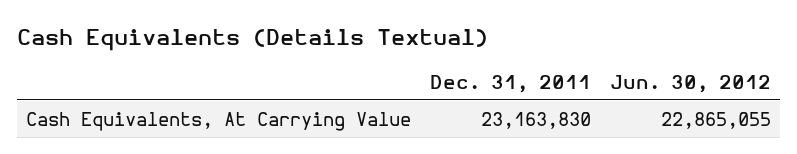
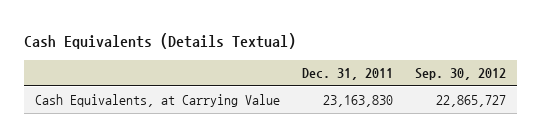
[609,74,771,93] Jun. 30, 2012 -> none
none -> [415,68,507,81] Sep. 30, 2012
[26,112,412,132] Cash Equivalents, At Carrying Value -> [35,94,281,108] Cash Equivalents, at Carrying Value

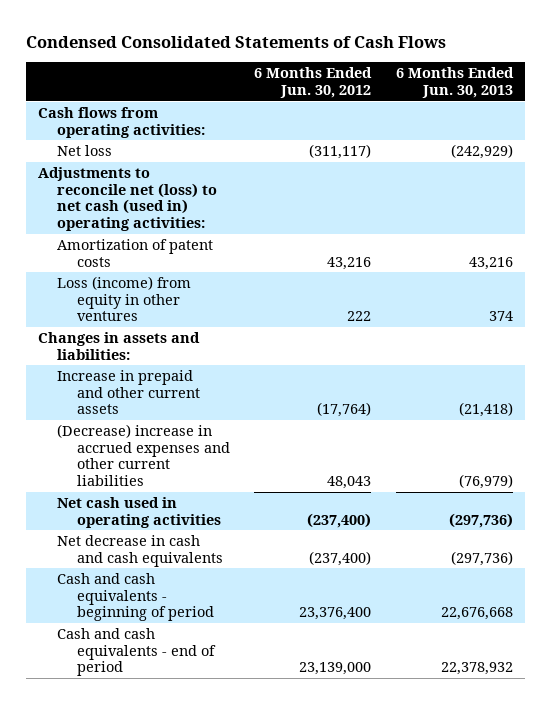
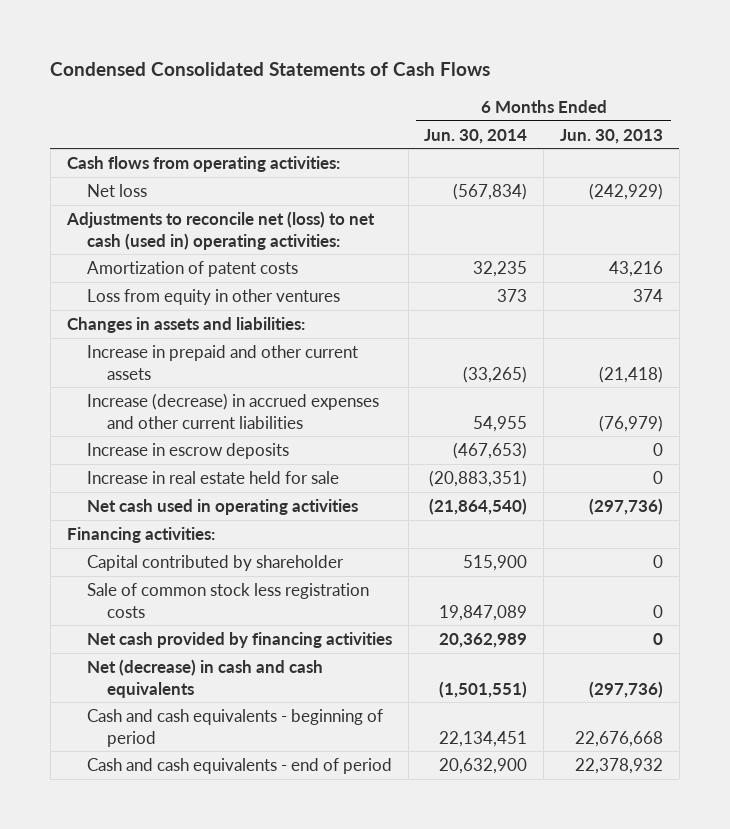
[254,67,373,98] 6 Months Ended Jun. 30, 2012 -> none
none -> [424,128,528,144] Jun. 30, 2014
[57,275,192,322] Loss (income) from equity in other ventures -> [86,288,340,305] Loss from equity in other ventures
[57,423,231,486] (Decrease) increase in accrued expenses and other current liabilities -> [86,392,379,429] Increase (decrease) in accrued expenses and other current liabilities
none -> [86,442,289,459] Increase in escrow deposits
none -> [86,470,339,484] Increase in real estate held for sale
none -> [66,526,215,543] Financing activities:
none -> [86,554,344,571] Capital contributed by shareholder
none -> [86,582,369,618] Sale of common stock less registration costs
none -> [86,631,392,648] Net cash provided by financing activities
[57,534,224,567] Net decrease in cash and cash equivalents -> [86,658,323,698] Net (decrease) in cash and cash equivalents

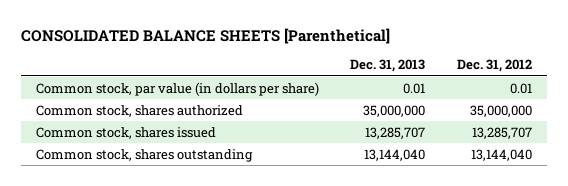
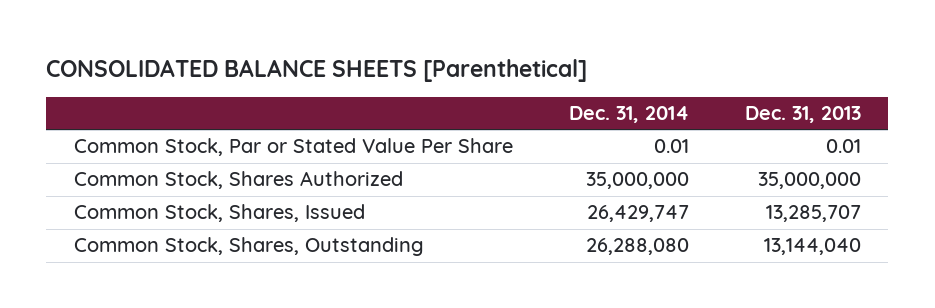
[456,59,532,73] Dec. 31, 2012 -> none
none -> [568,105,689,123] Dec. 31, 2014
[36,81,320,96] Common stock, par value (in dollars per share) -> [74,138,514,157] Common Stock, Par or Stated Value Per Share
[36,104,244,117] Common stock, shares authorized -> [74,171,404,190] Common Stock, Shares Authorized
[36,126,217,139] Common stock, shares issued -> [74,204,366,223] Common Stock, Shares, Issued
[36,148,254,162] Common stock, shares outstanding -> [74,237,425,257] Common Stock, Shares, Outstanding

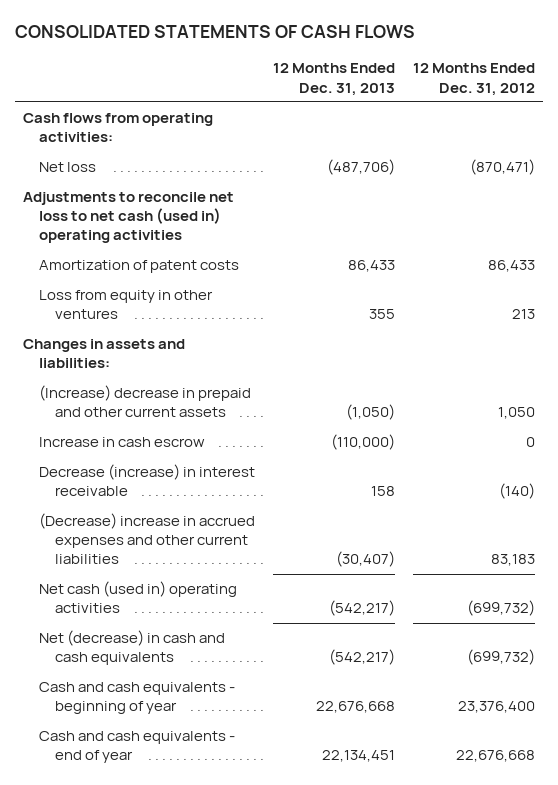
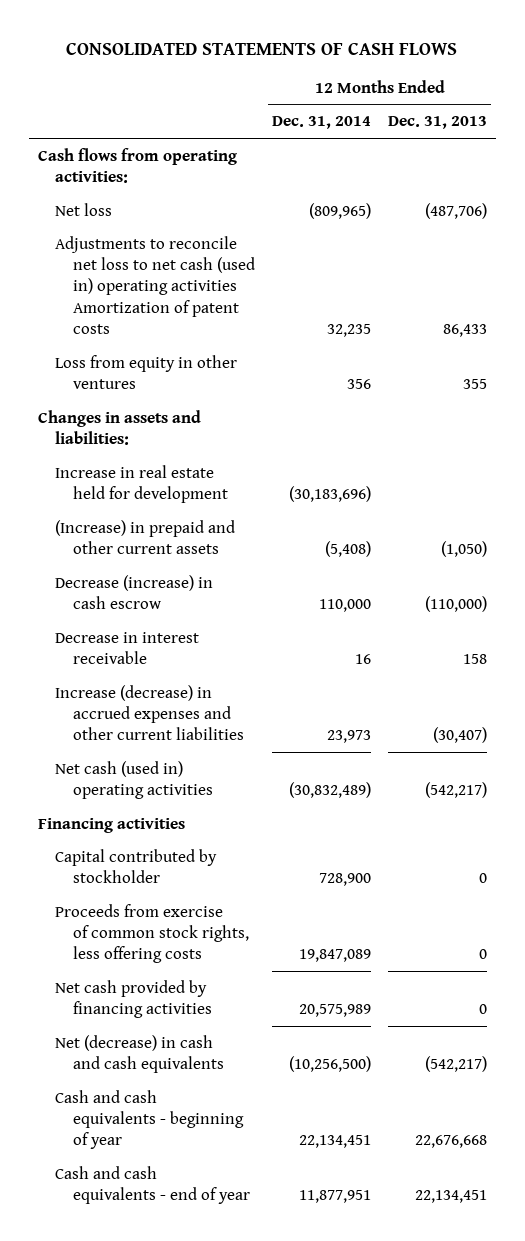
[412,63,535,96] 12 Months Ended Dec. 31, 2012 -> none
none -> [271,116,371,130] Dec. 31, 2014
[23,192,235,244] Adjustments to reconcile net loss to net cash (used in) operating activities -> none
[39,260,240,274] Amortization of patent costs -> [55,235,255,335] Adjustments to reconcile net loss to net cash (used in) operating activities Amortization of patent costs
none -> [55,464,228,504] Increase in real estate held for development
[39,385,252,418] (Increase) decrease in prepaid and other current assets -> [55,519,236,555] (Increase) in prepaid and other current assets
[39,437,206,448] Increase in cash escrow -> [55,574,214,610] Decrease (increase) in cash escrow
[39,464,256,497] Decrease (increase) in interest receivable -> [55,631,200,665] Decrease in interest receivable
[39,513,256,565] (Decrease) increase in accrued expenses and other current liabilities -> [55,684,244,741] Increase (decrease) in accrued expenses and other current liabilities
none -> [37,817,185,833] Financing activities
none -> [55,848,218,884] Capital contributed by stockholder
none -> [55,903,249,964] Proceeds from exercise of common stock rights, less offering costs
none -> [55,979,212,1019] Net cash provided by financing activities

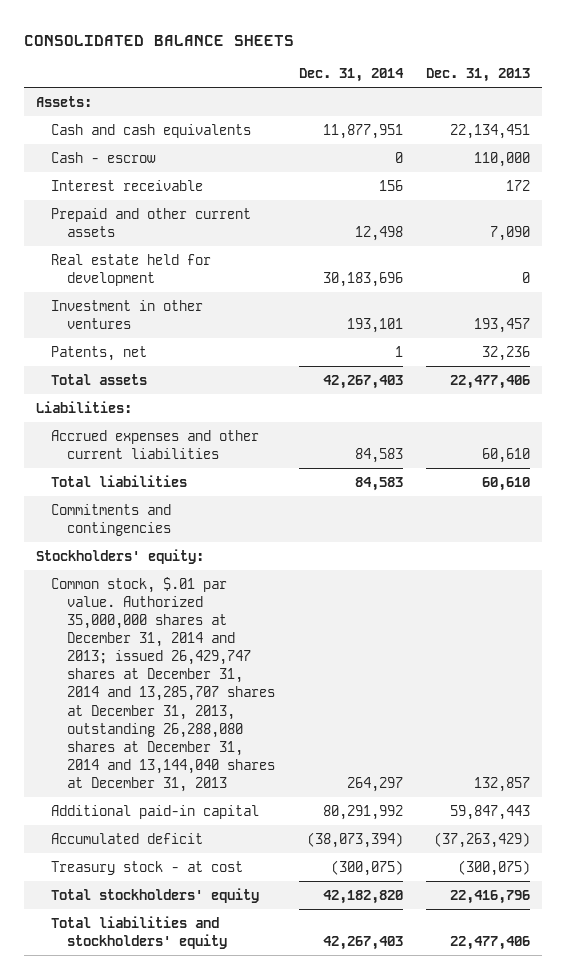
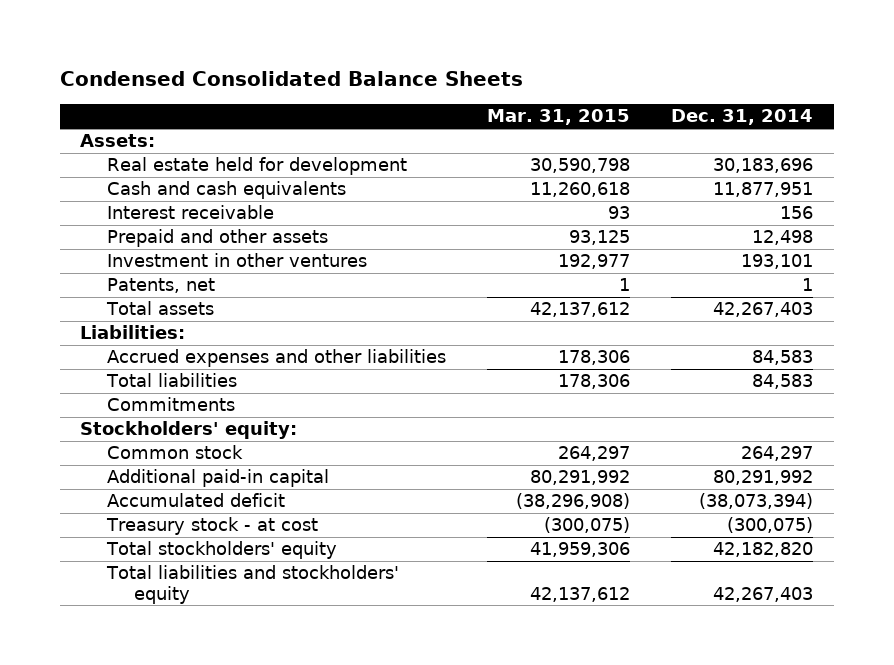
[23,34,294,46] CONSOLIDATED BALANCE SHEETS -> [59,71,523,87] Condensed Consolidated Balance Sheets
[426,68,531,83] Dec. 31, 2013 -> none
none -> [487,109,631,126] Mar. 31, 2015
[51,253,212,286] Real estate held for development -> [106,157,407,176] Real estate held for development
[51,151,157,163] Cash - escrow -> none
[51,207,252,237] Prepaid and other current assets -> [106,229,328,248] Prepaid and other assets
[51,429,260,459] Accrued expenses and other current liabilities -> [106,349,446,368] Accrued expenses and other liabilities
[51,503,172,536] Commitments and contingencies -> [106,397,235,412] Commitments
[51,576,276,793] Common stock, $.01 par value. Authorized 35,000,000 shares at December 31, 2014 and 2013; issued 26,429,747 shares at December 31, 2014 and 13,285,707 shares at December 31, 2013, outstanding 26,288,080 shares at December 31, 2014 and 13,144,040 shares at December 31, 2013 -> [106,445,243,460] Common stock

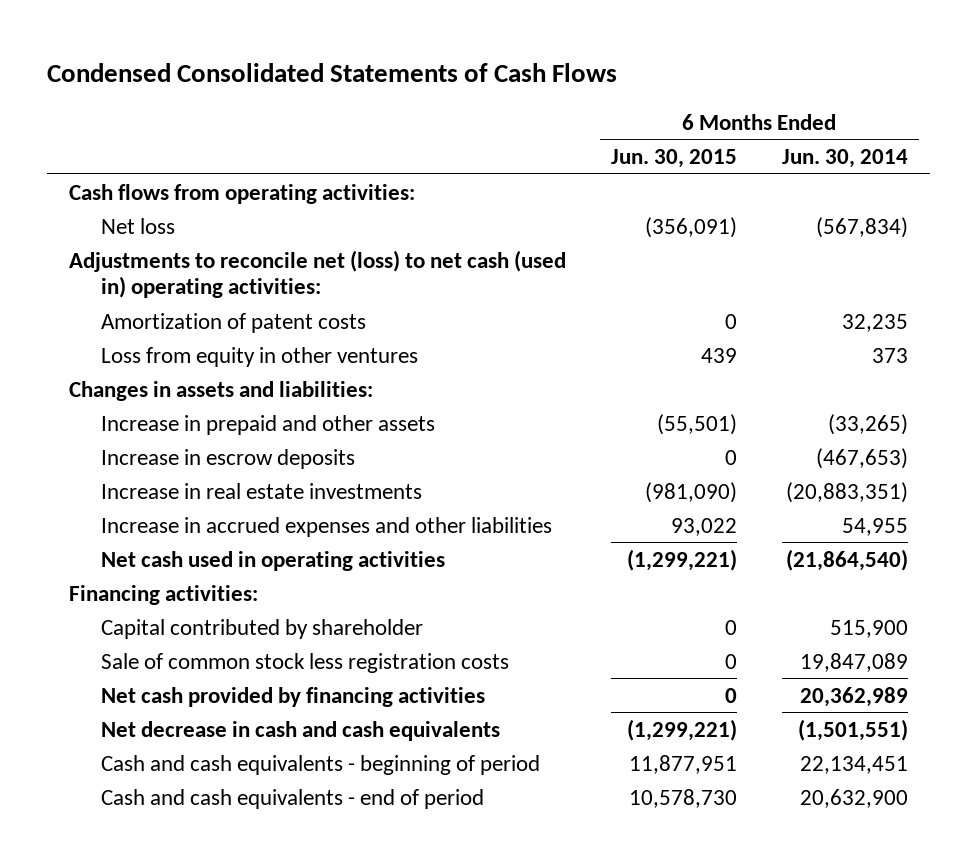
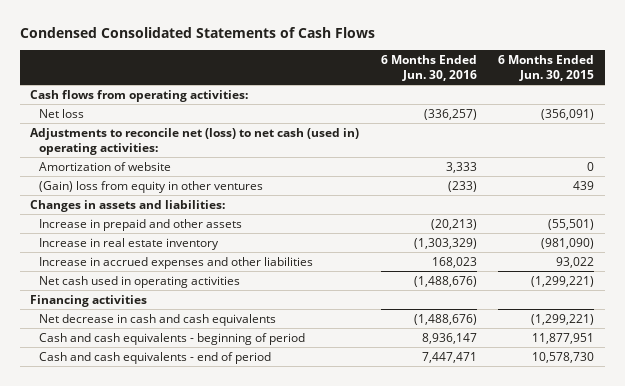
[781,149,908,169] Jun. 30, 2014 -> none
none -> [380,55,477,82] 6 Months Ended Jun. 30, 2016
[100,312,366,333] Amortization of patent costs -> [39,161,172,171] Amortization of website
[100,346,418,367] Loss from equity in other ventures -> [39,180,264,193] (Gain) loss from equity in other ventures
[100,448,355,469] Increase in escrow deposits -> none
[100,482,422,499] Increase in real estate investments -> [39,237,220,250] Increase in real estate inventory
[100,618,423,639] Capital contributed by shareholder -> none
[100,652,509,673] Sale of common stock less registration costs -> none
[100,686,485,707] Net cash provided by financing activities -> none
[69,584,259,605] Financing activities: -> [30,294,148,307] Financing activities

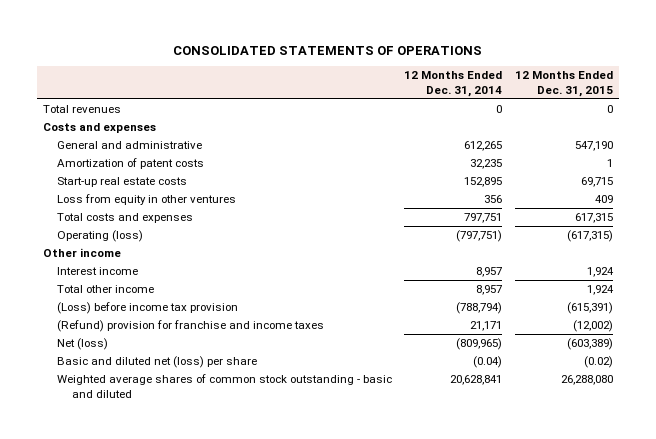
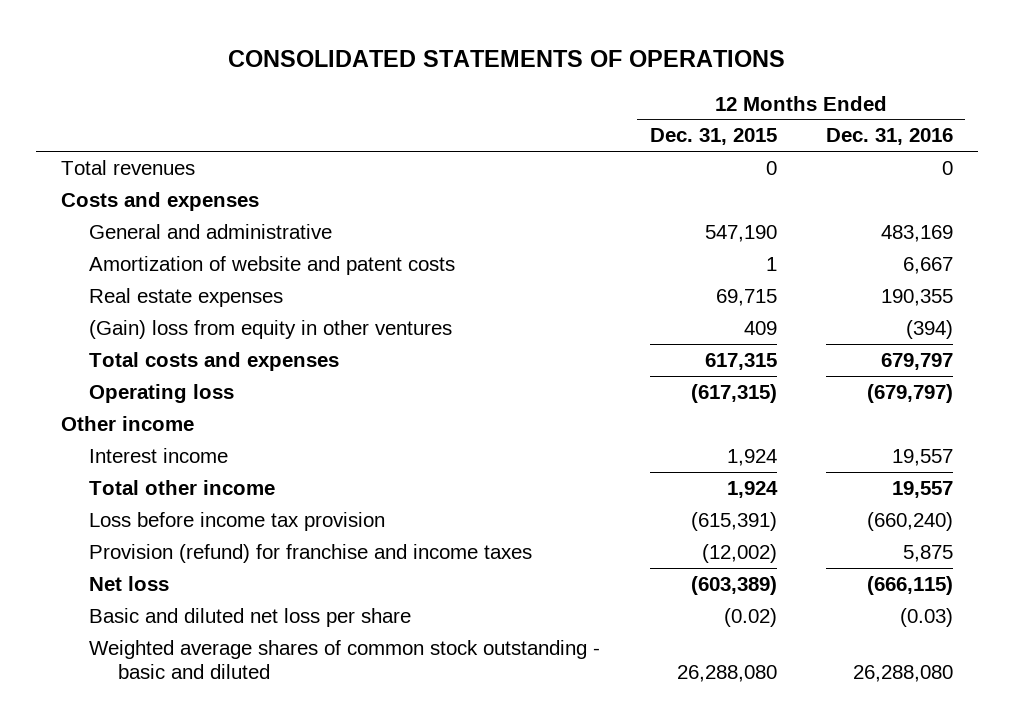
[404,71,503,97] 12 Months Ended Dec. 31, 2014 -> none
none -> [825,128,953,146] Dec. 31, 2016
[57,157,205,169] Amortization of patent costs -> [89,255,456,275] Amortization of website and patent costs
[57,176,188,187] Start-up real estate costs -> [89,287,284,307] Real estate expenses
[57,193,237,205] Loss from equity in other ventures -> [89,319,453,339] (Gain) loss from equity in other ventures
[57,229,144,242] Operating (loss) -> [89,383,235,403] Operating loss
[57,301,239,314] (Loss) before income tax provision -> [89,511,386,531] Loss before income tax provision
[57,319,325,332] (Refund) provision for franchise and income taxes -> [89,543,533,563] Provision (refund) for franchise and income taxes
[57,337,109,350] Net (loss) -> [89,575,170,591] Net loss
[57,355,258,368] Basic and diluted net (loss) per share -> [89,607,412,627] Basic and diluted net loss per share

